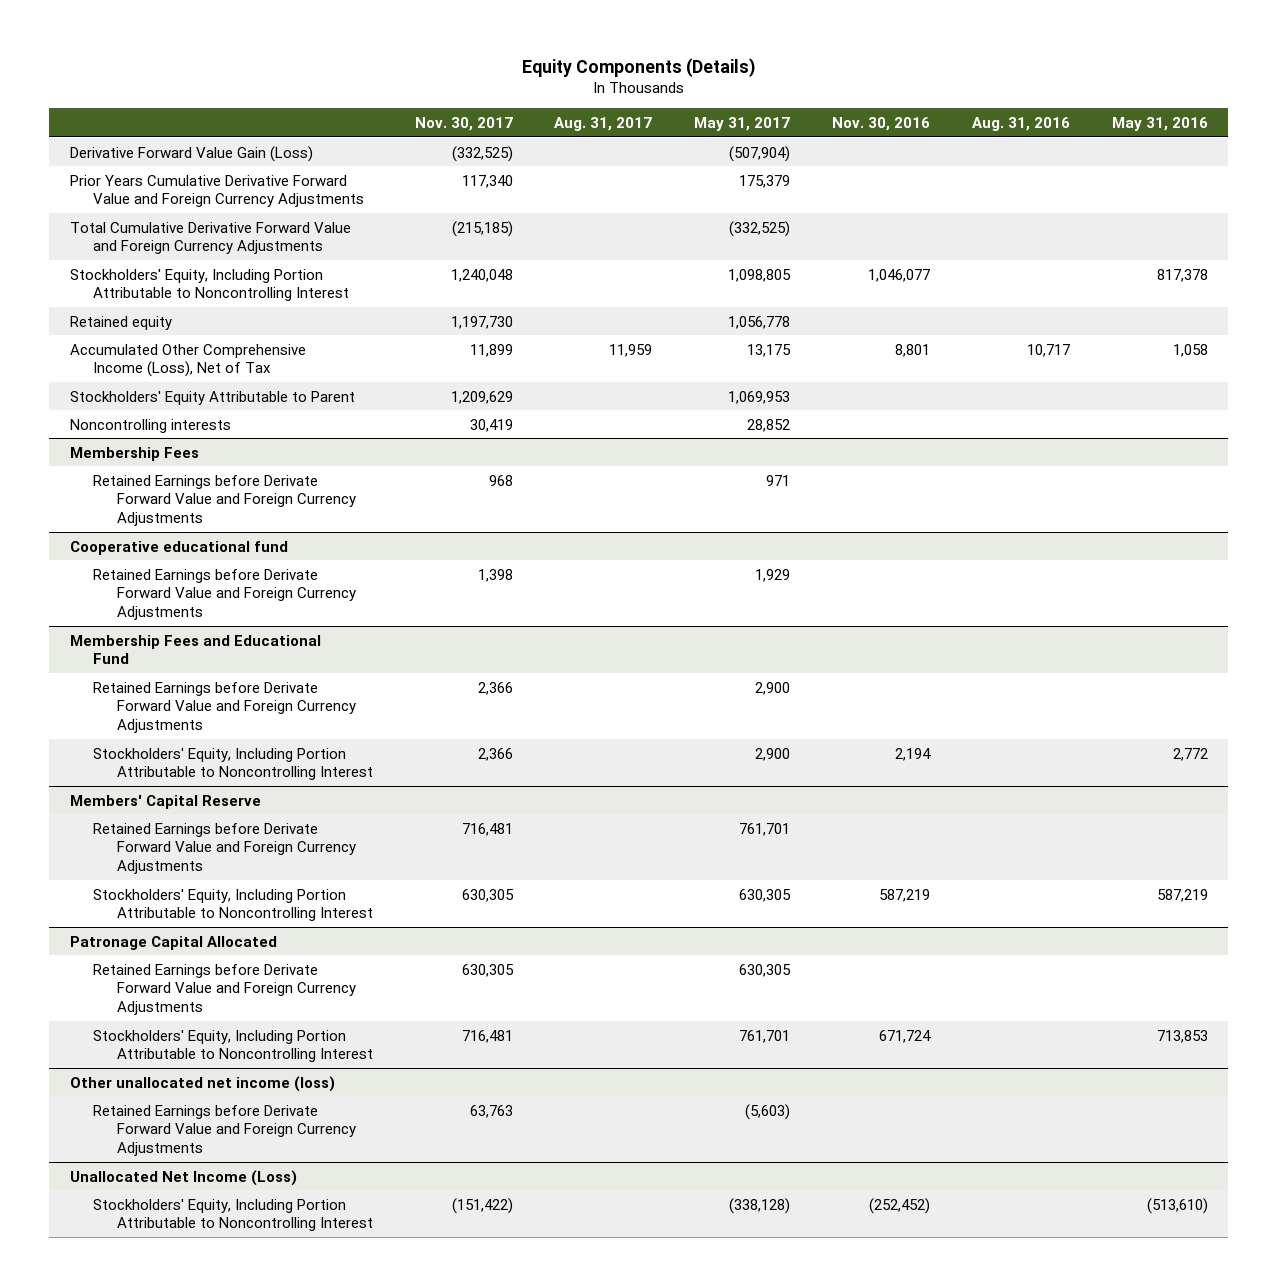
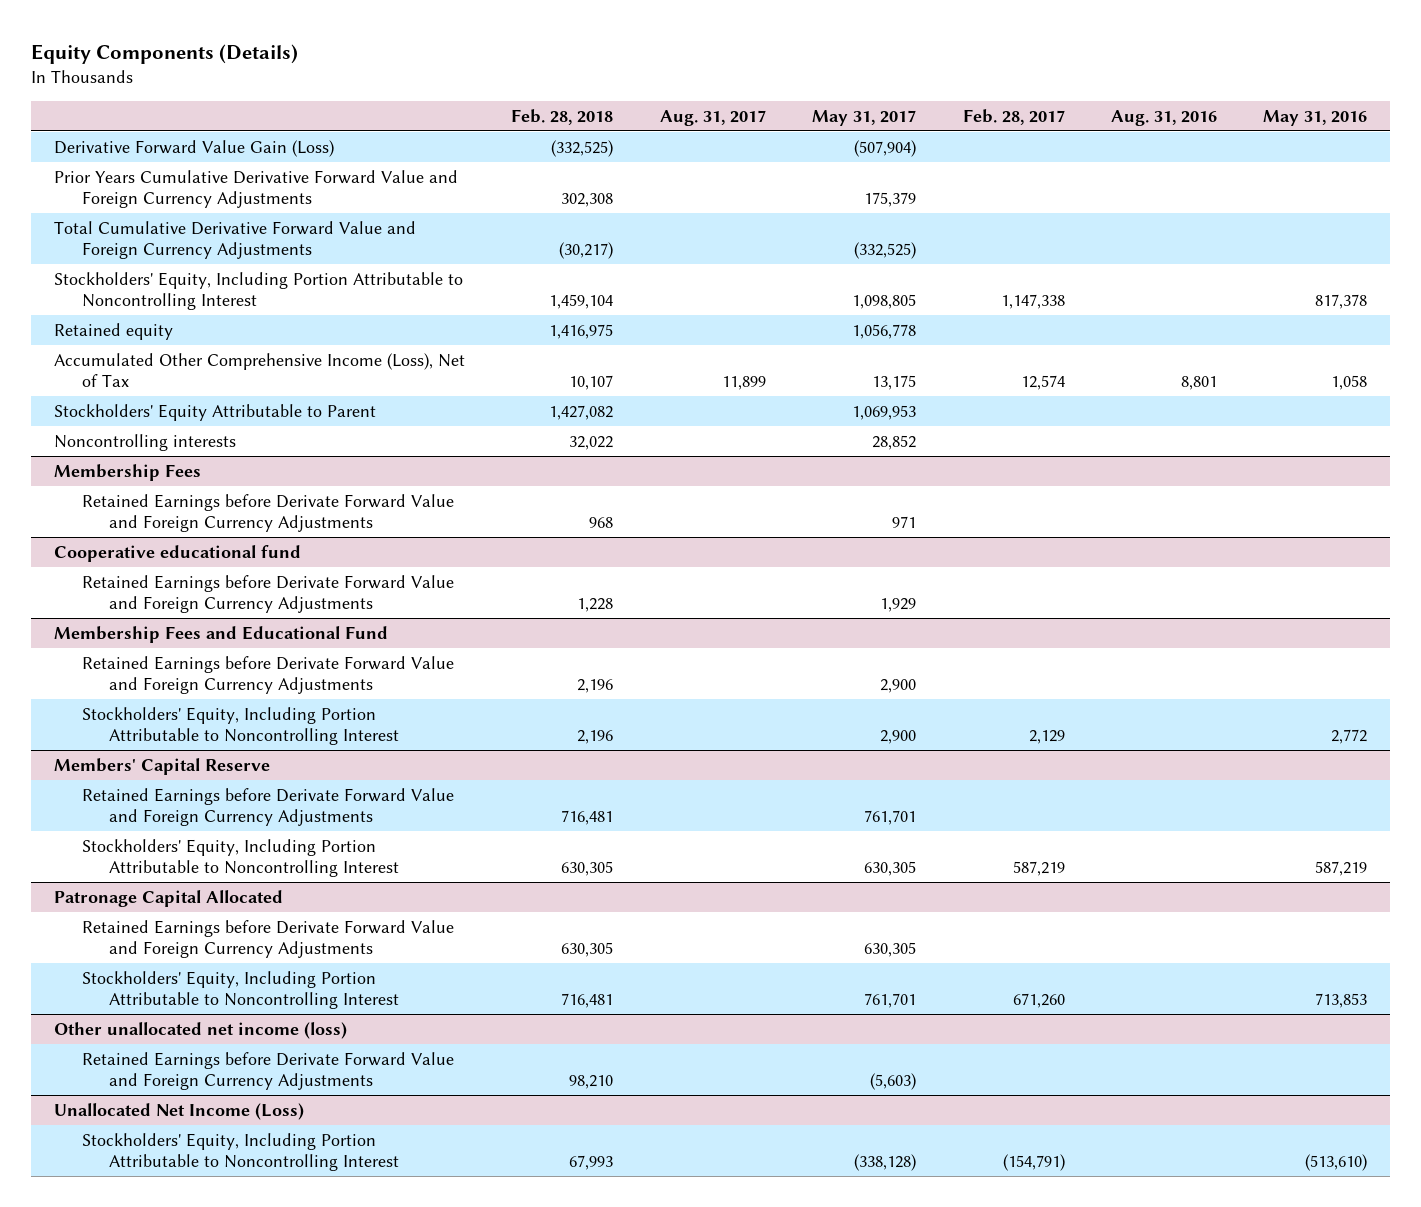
[414,116,513,131] Nov. 30, 2017 -> none
[831,116,930,131] Nov. 30, 2016 -> none
none -> [511,108,614,125] Feb. 28, 2018
none -> [962,108,1065,125] Feb. 28, 2017
[609,343,653,357] 11,959 -> [721,375,766,390] 11,899
[1026,343,1070,357] 10,717 -> [1180,375,1217,390] 8,801

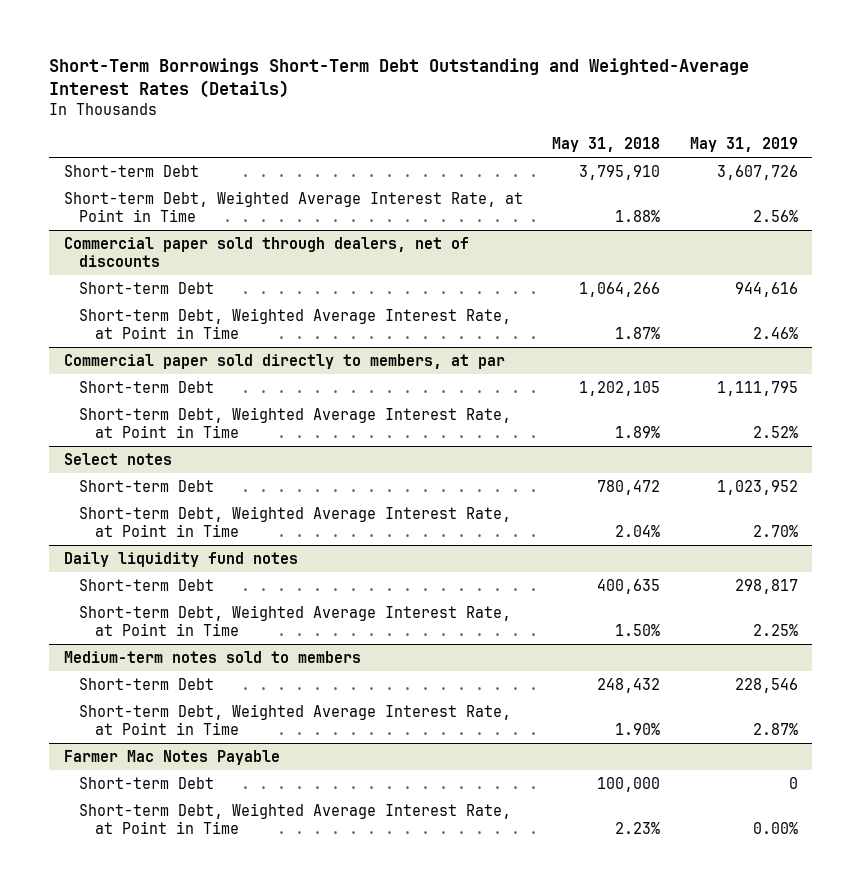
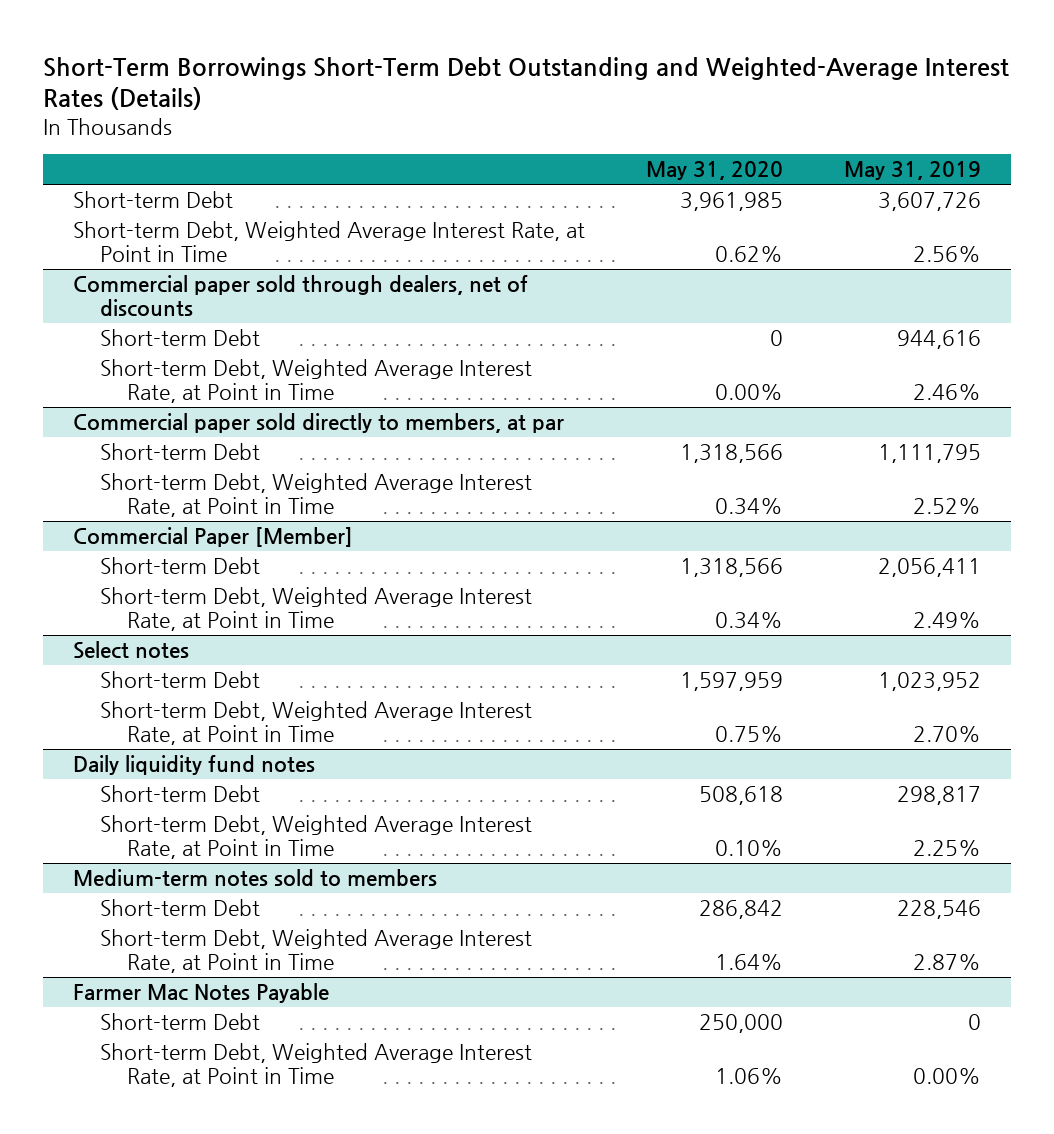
[552,137,661,153] May 31, 2018 -> none
none -> [646,161,784,181] May 31, 2020
none -> [73,527,354,548] Commercial Paper [Member]
none -> [100,557,261,575] Short-term Debt
none -> [100,587,533,632] Short-term Debt, Weighted Average Interest Rate, at Point in Time

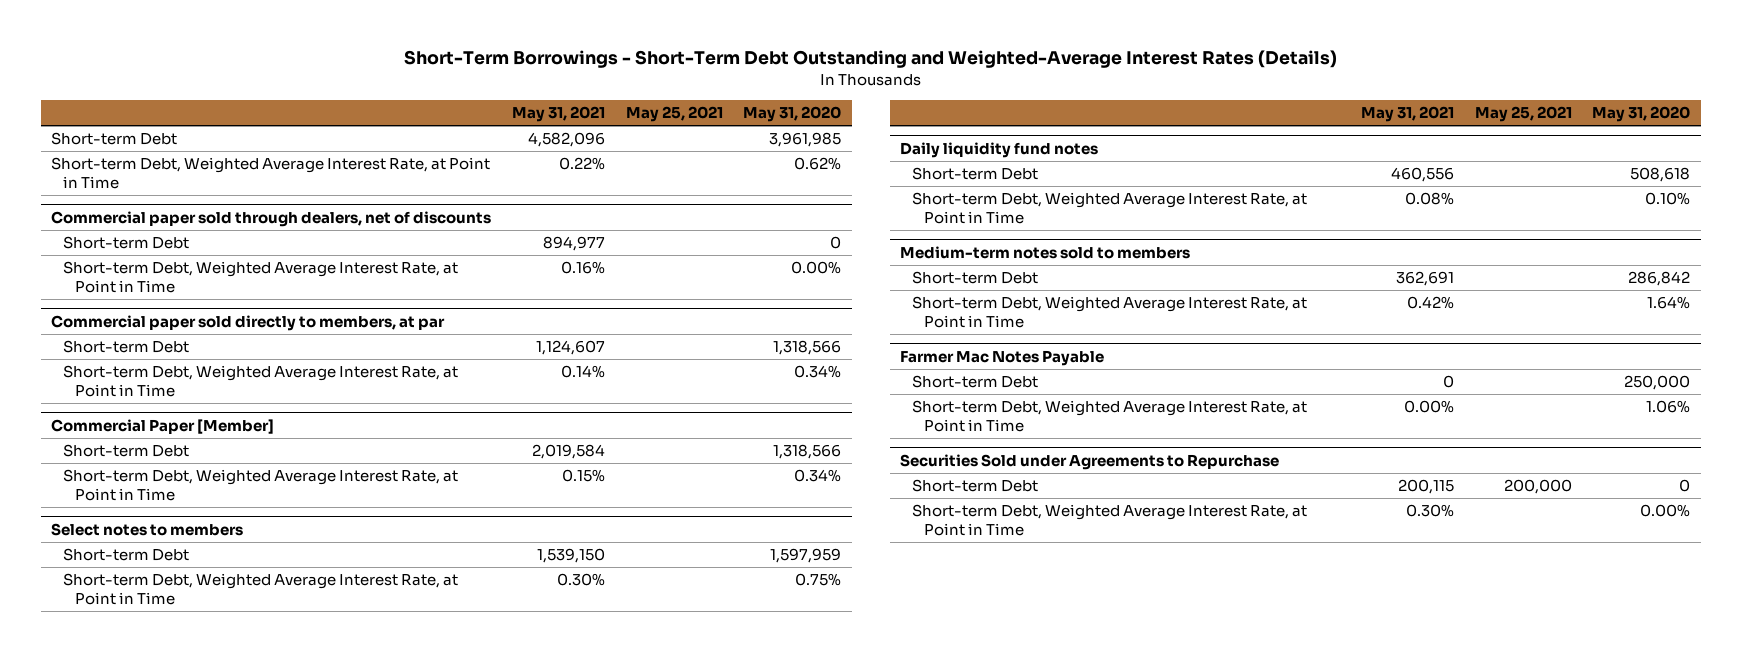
[42,56,1009,111] Short-Term Borrowings Short-Term Debt Outstanding and Weighted-Average Interest Rates (Details) -> [403,50,1337,69] Short-Term Borrowings - Short-Term Debt Outstanding and Weighted-Average Interest Rates (Details)
[844,161,982,181] May 31, 2019 -> none
none -> [511,106,605,123] May 31, 2021
none -> [625,106,723,123] May 25, 2021
[73,641,190,660] Select notes -> [51,522,244,536] Select notes to members
none -> [900,453,1280,470] Securities Sold under Agreements to Repurchase
none -> [912,479,1039,493] Short-term Debt
none -> [912,504,1308,536] Short-term Debt, Weighted Average Interest Rate, at Point in Time

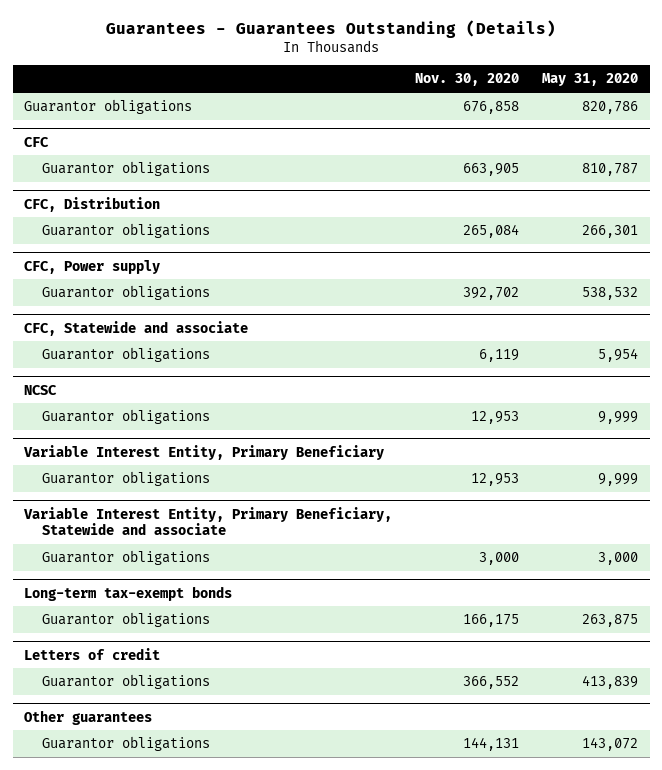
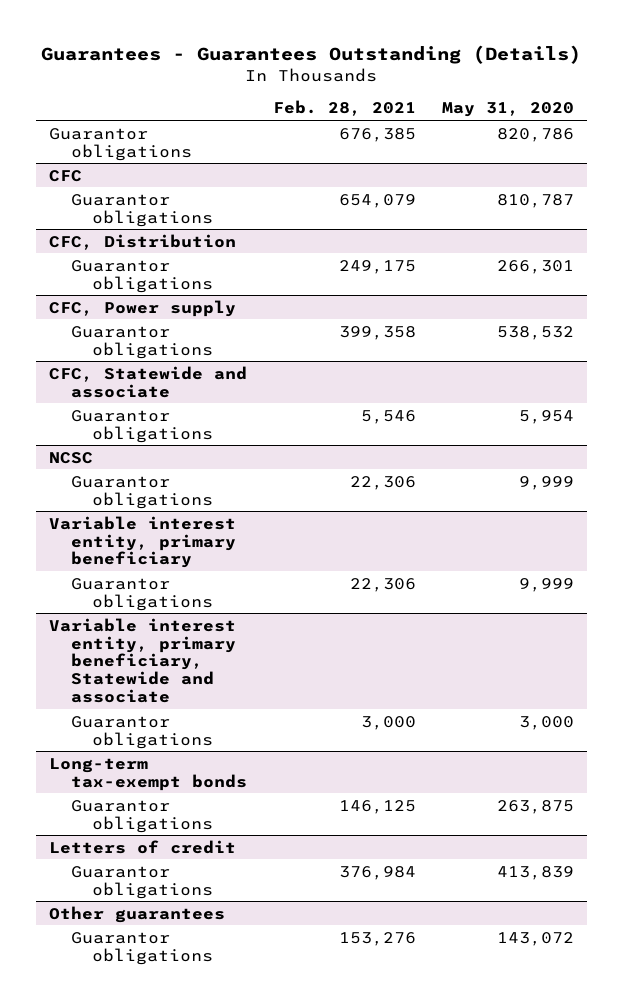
[415,73,520,87] Nov. 30, 2020 -> none
none -> [272,100,416,117] Feb. 28, 2021
[24,444,385,460] Variable Interest Entity, Primary Beneficiary -> [48,515,236,569] Variable interest entity, primary beneficiary
[24,506,393,536] Variable Interest Entity, Primary Beneficiary, Statewide and associate -> [48,617,236,704] Variable interest entity, primary beneficiary, Statewide and associate

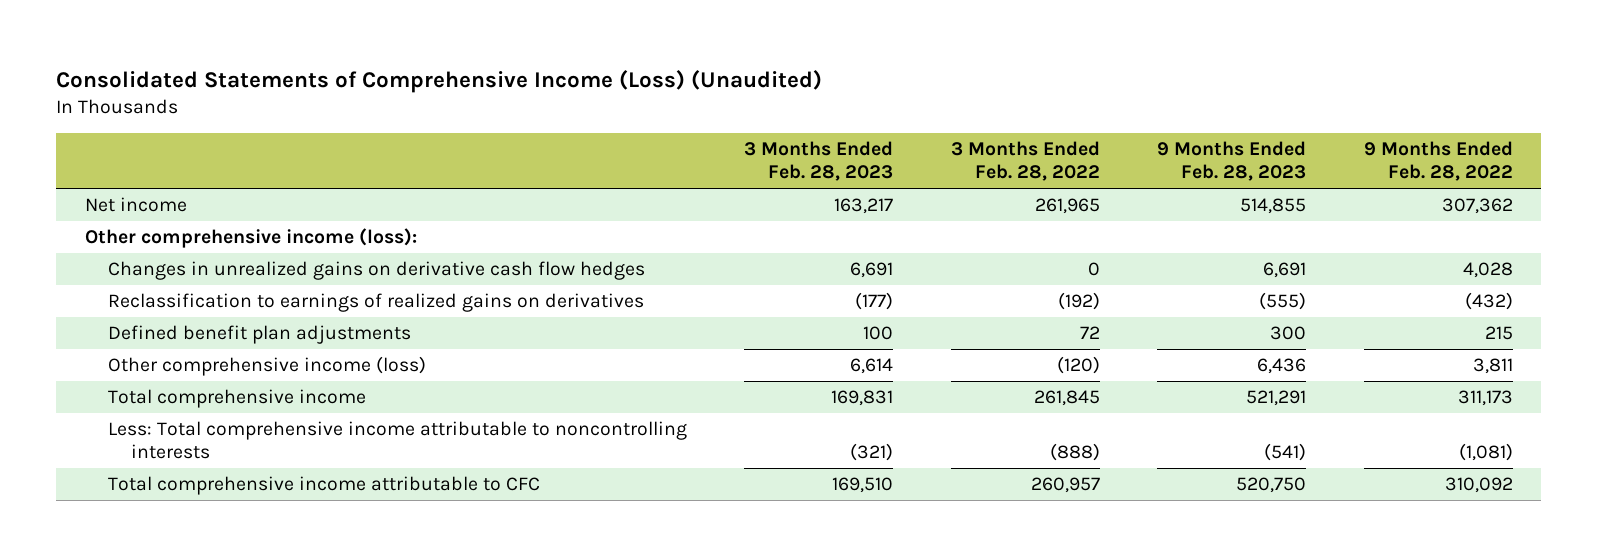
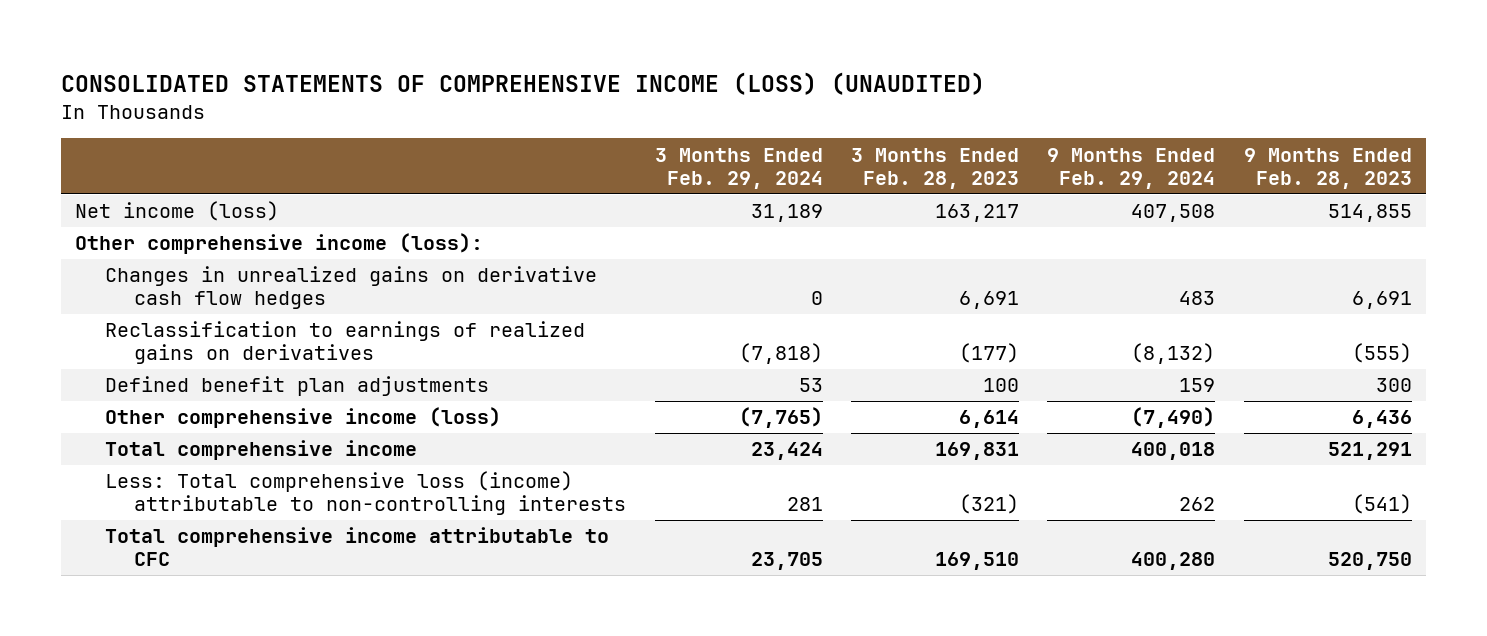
[56,69,823,93] Consolidated Statements of Comprehensive Income (Loss) (Unaudited) -> [61,71,986,95] CONSOLIDATED STATEMENTS OF COMPREHENSIVE INCOME (LOSS) (UNAUDITED)
[950,141,1100,182] 3 Months Ended Feb. 28, 2022 -> none
[1363,141,1513,182] 9 Months Ended Feb. 28, 2022 -> none
none -> [654,147,823,189] 3 Months Ended Feb. 29, 2024
none -> [1047,147,1216,189] 9 Months Ended Feb. 29, 2024
[84,197,187,213] Net income -> [75,201,280,222] Net income (loss)
[108,421,688,460] Less: Total comprehensive income attributable to noncontrolling interests -> [104,471,627,516] Less: Total comprehensive loss (income) attributable to non-controlling interests

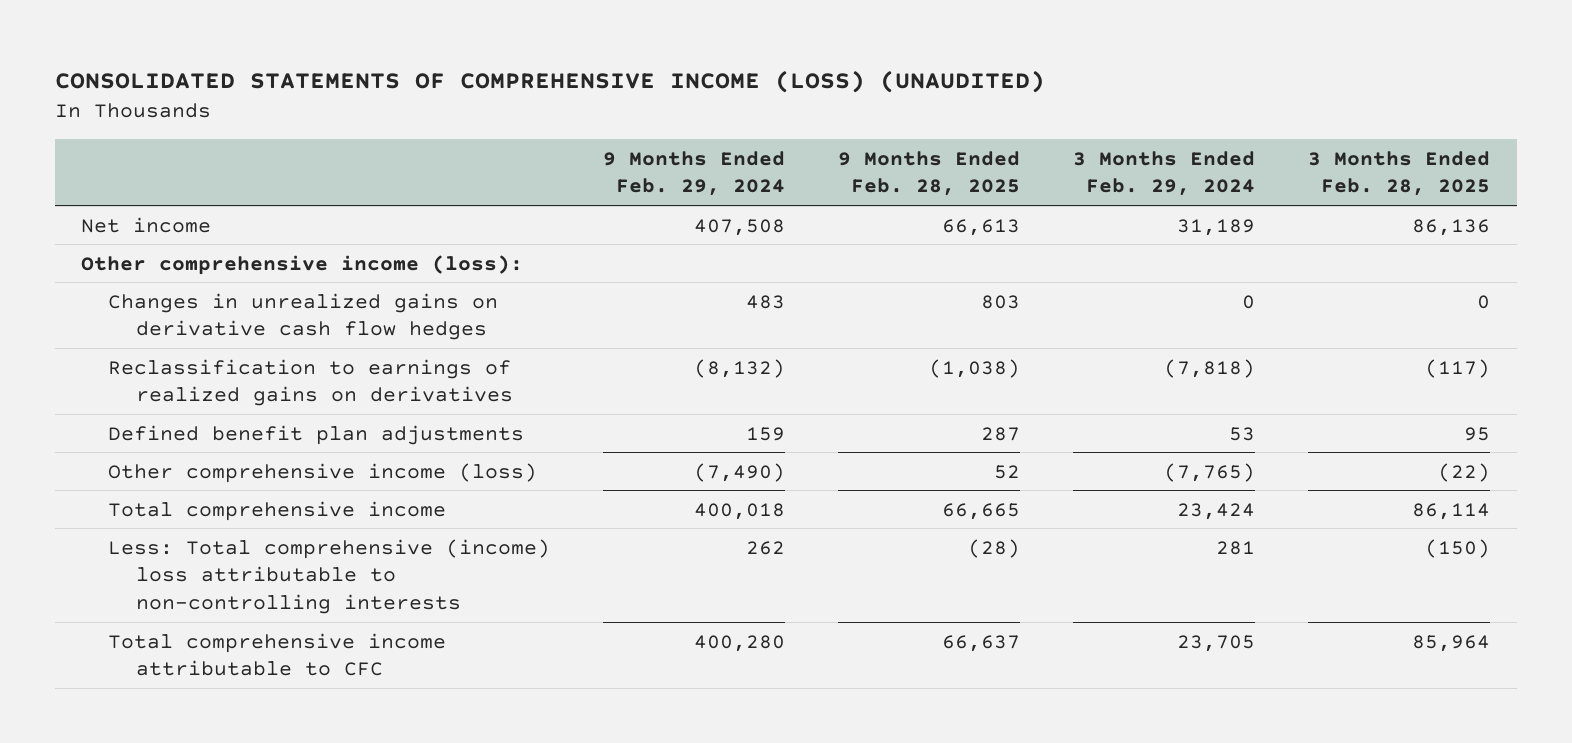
[851,147,1020,189] 3 Months Ended Feb. 28, 2023 -> none
[1243,147,1412,189] 9 Months Ended Feb. 28, 2023 -> none
none -> [838,150,1021,197] 9 Months Ended Feb. 28, 2025
none -> [1308,150,1491,197] 3 Months Ended Feb. 28, 2025
[75,201,280,222] Net income (loss) -> [81,216,212,233] Net income
[104,471,627,516] Less: Total comprehensive loss (income) attributable to non-controlling interests -> [108,538,551,614] Less: Total comprehensive (income) loss attributable to non-controlling interests

